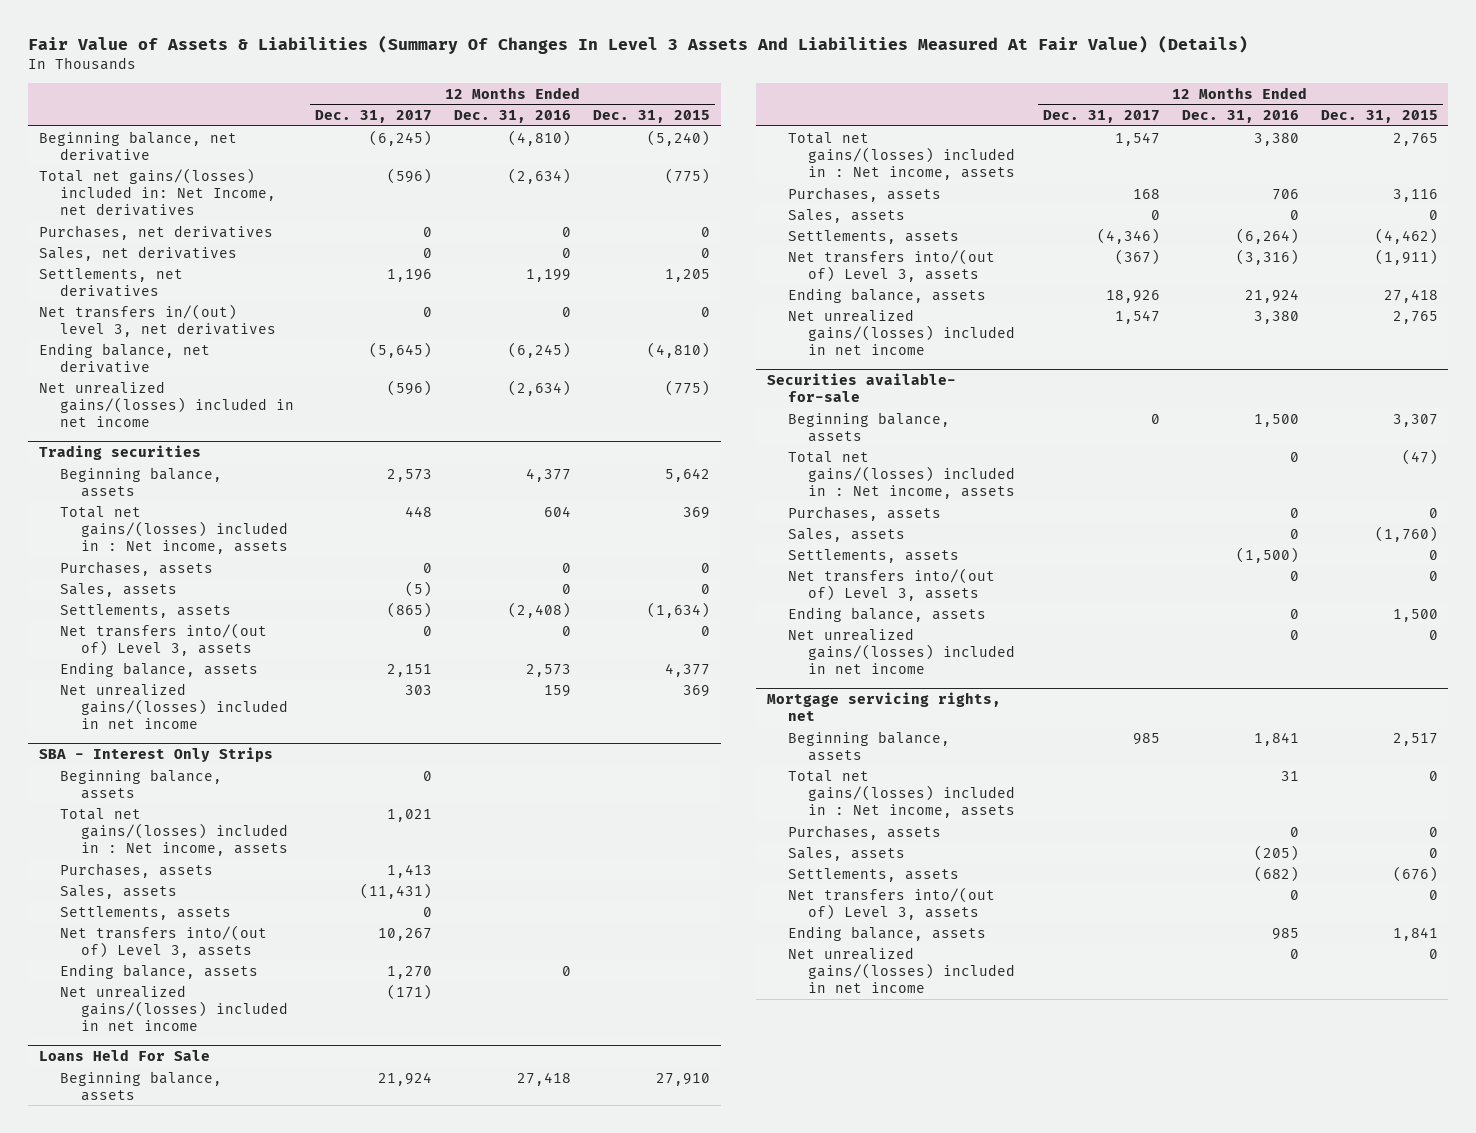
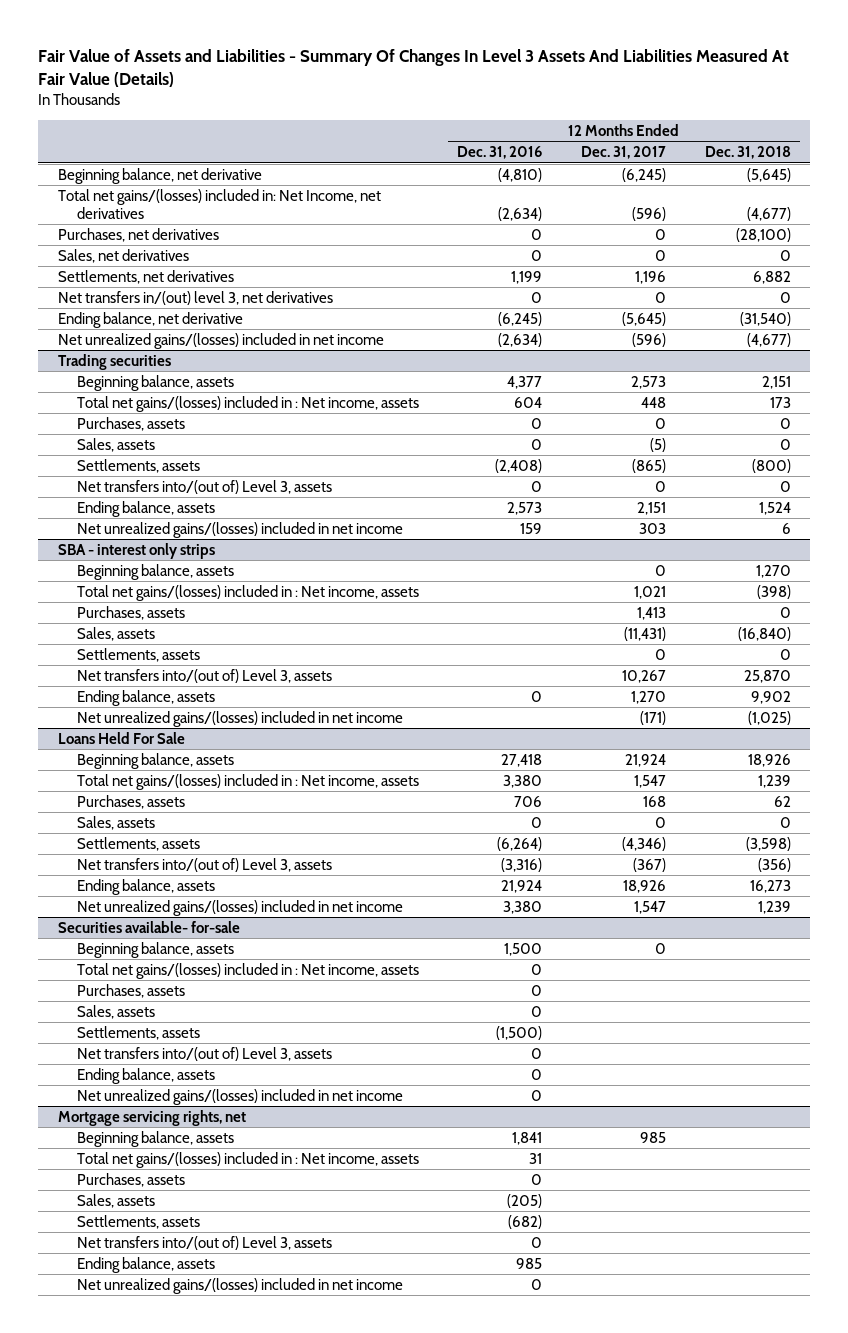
[28,34,1249,54] Fair Value of Assets & Liabilities (Summary Of Changes In Level 3 Assets And Liabilities Measured At Fair Value) (Details) -> [38,48,790,87] Fair Value of Assets and Liabilities - Summary Of Changes In Level 3 Assets And Liabilities Measured At Fair Value (Details)
[592,109,710,123] Dec. 31, 2015 -> none
none -> [704,146,791,160] Dec. 31, 2018
[38,747,273,763] SBA - Interest Only Strips -> [57,542,215,559] SBA - interest only strips

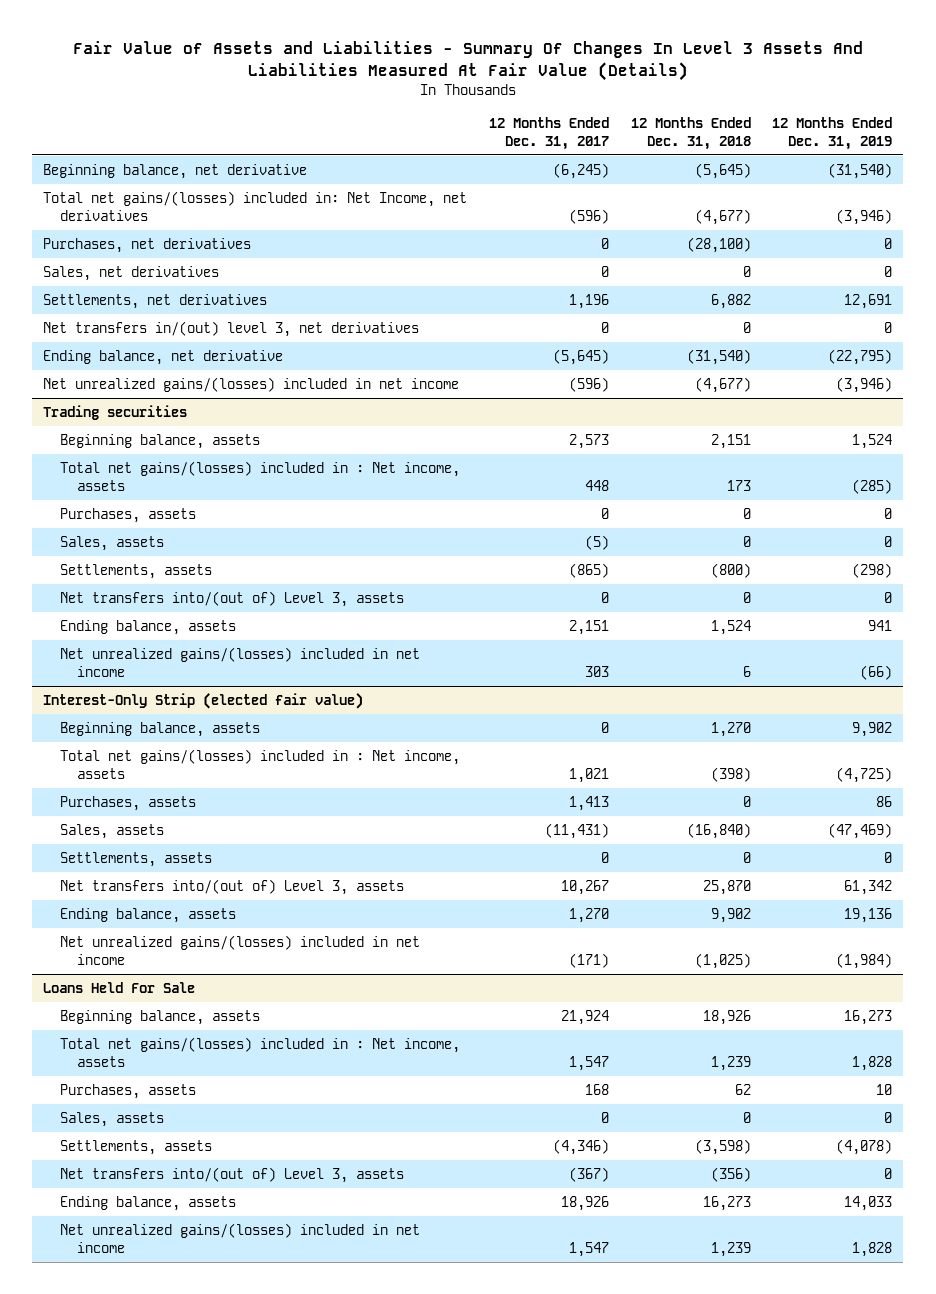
[457,146,543,160] Dec. 31, 2016 -> none
none -> [772,116,893,150] 12 Months Ended Dec. 31, 2019
[57,542,215,559] SBA - interest only strips -> [43,692,364,709] Interest-Only Strip (elected fair value)
[57,920,240,933] Securities available- for-sale -> none
[76,941,234,958] Beginning balance, assets -> none
[76,962,419,979] Total net gains/(losses) included in : Net income, assets -> none
[76,983,185,998] Purchases, assets -> none
[76,1004,155,1019] Sales, assets -> none
[76,1025,200,1040] Settlements, assets -> none
[76,1046,332,1061] Net transfers into/(out of) Level 3, assets -> none
[76,1067,215,1084] Ending balance, assets -> none
[76,1088,403,1105] Net unrealized gains/(losses) included in net income -> none
[57,1109,246,1126] Mortgage servicing rights, net -> none
[76,1130,234,1147] Beginning balance, assets -> none
[76,1151,419,1168] Total net gains/(losses) included in : Net income, assets -> none
[76,1172,185,1187] Purchases, assets -> none
[76,1193,155,1208] Sales, assets -> none
[76,1214,200,1229] Settlements, assets -> none
[76,1235,332,1250] Net transfers into/(out of) Level 3, assets -> none
[76,1256,215,1273] Ending balance, assets -> none
[76,1277,403,1294] Net unrealized gains/(losses) included in net income -> none

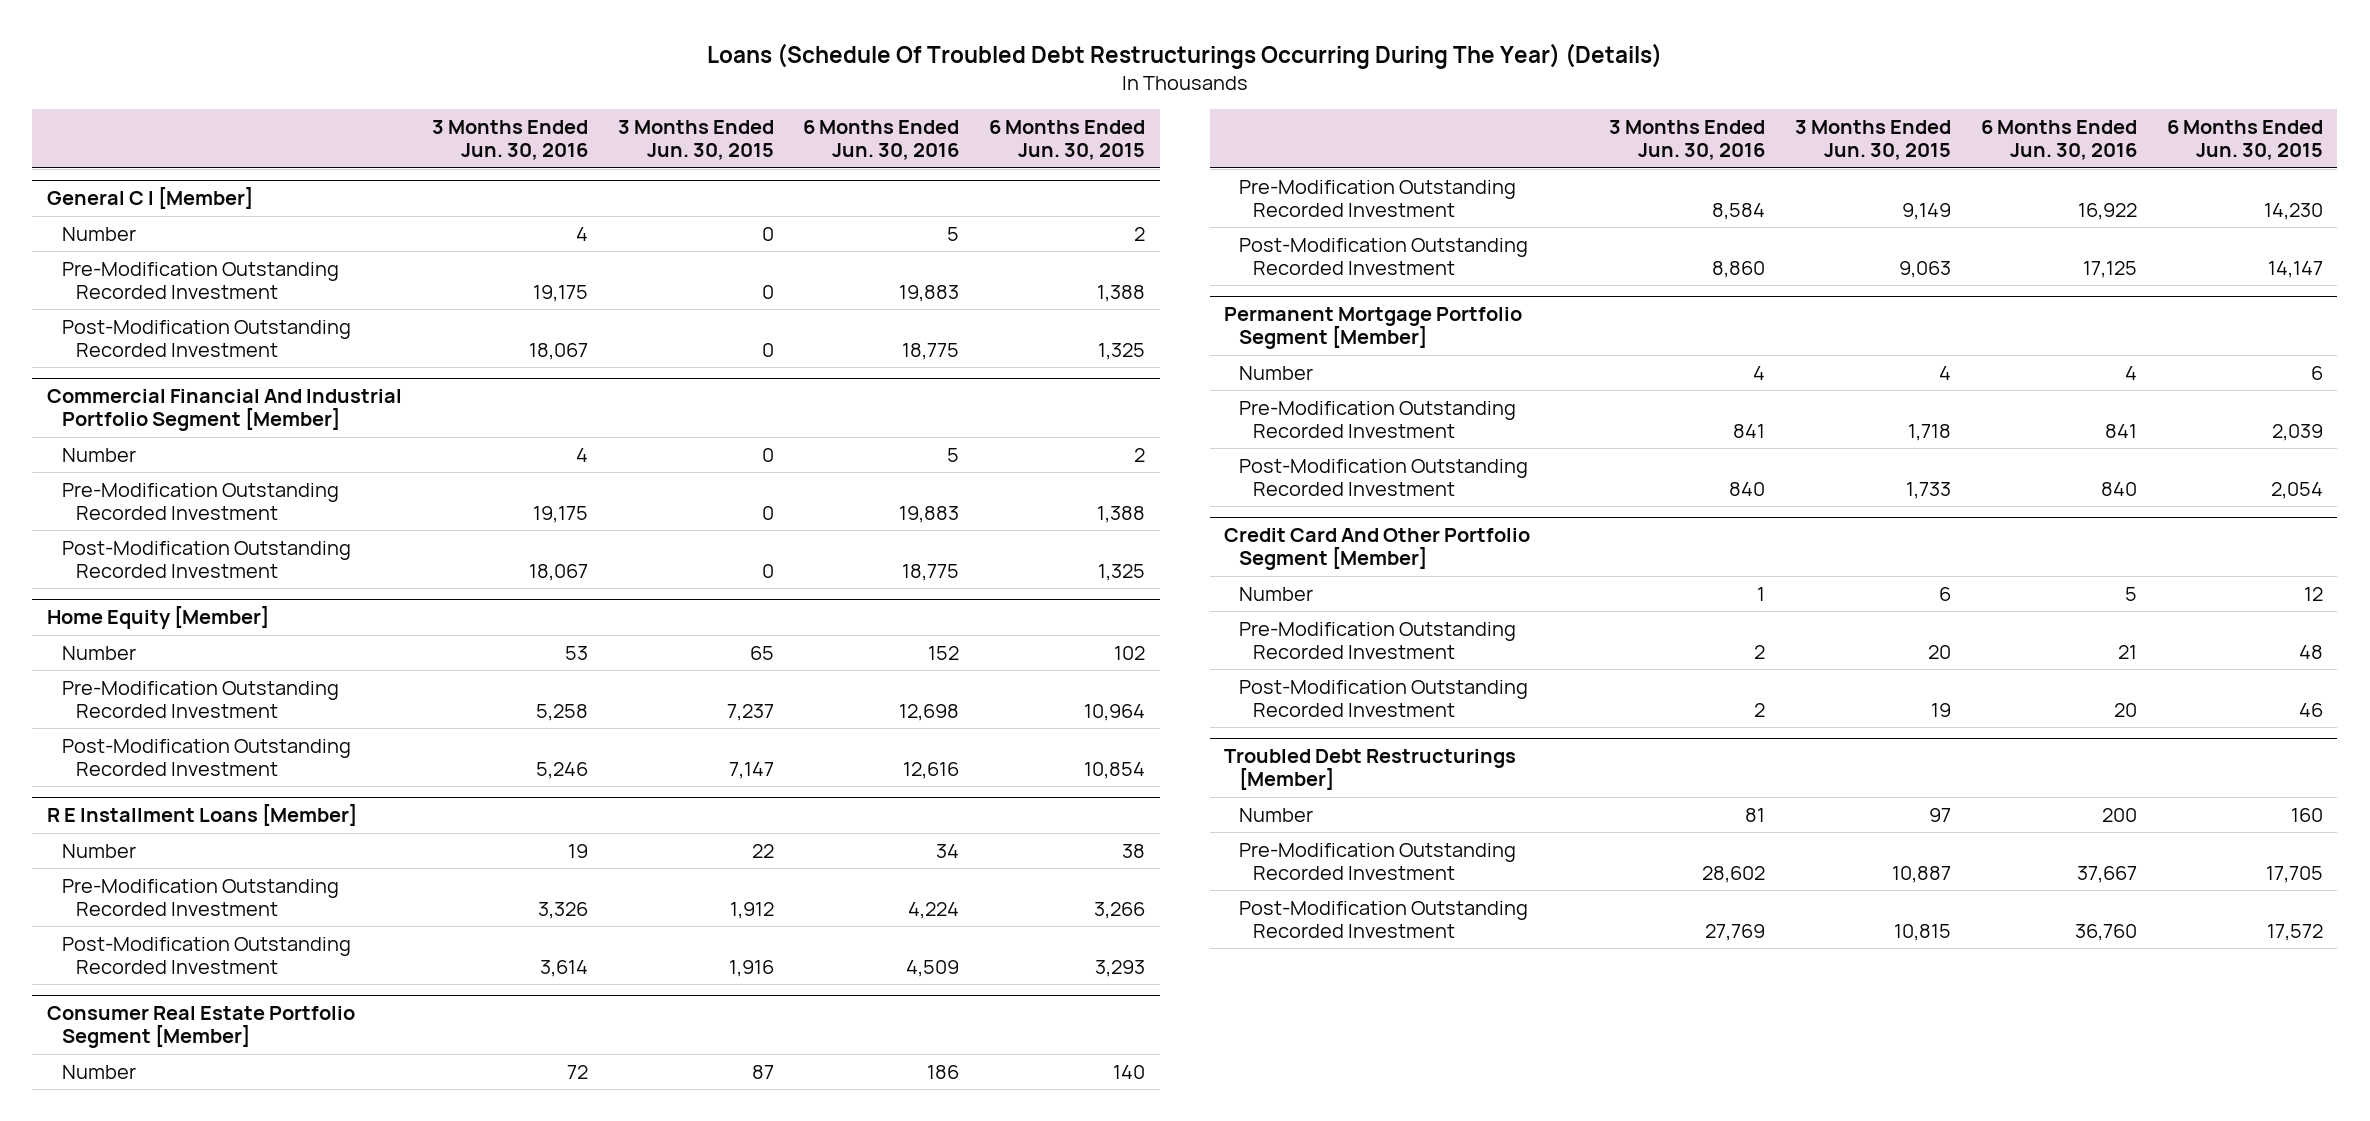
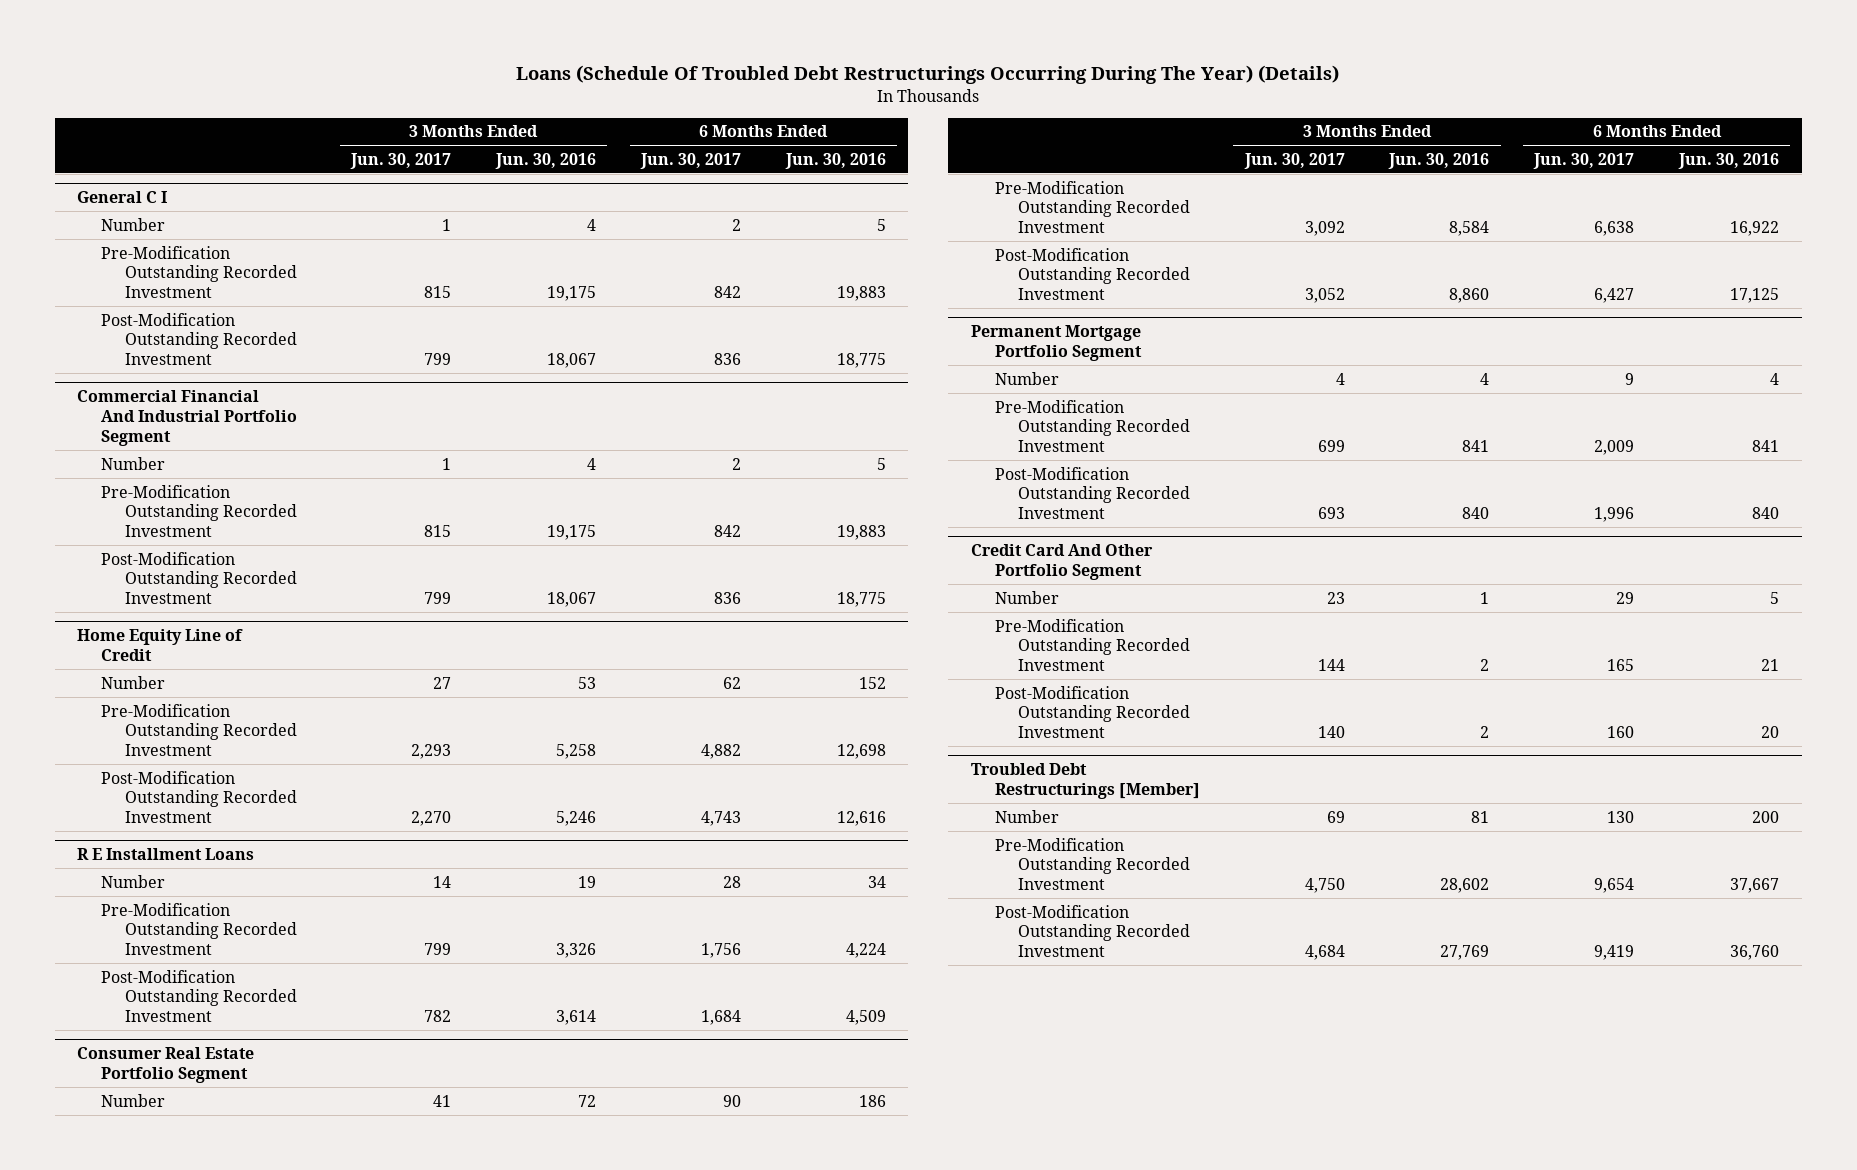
[617,120,774,161] 3 Months Ended Jun. 30, 2015 -> none
[989,120,1146,161] 6 Months Ended Jun. 30, 2015 -> none
none -> [349,152,451,169] Jun. 30, 2017
none -> [639,152,741,169] Jun. 30, 2017
[47,187,254,210] General C I [Member] -> [77,191,168,204] General C I
[47,389,403,432] Commercial Financial And Industrial Portfolio Segment [Member] -> [77,390,298,446] Commercial Financial And Industrial Portfolio Segment
[47,606,270,630] Home Equity [Member] -> [77,629,244,662] Home Equity Line of Credit
[47,804,358,827] R E Installment Loans [Member] -> [77,848,255,861] R E Installment Loans
[47,1006,356,1049] Consumer Real Estate Portfolio Segment [Member] -> [77,1047,255,1084] Consumer Real Estate Portfolio Segment
[1224,307,1523,350] Permanent Mortgage Portfolio Segment [Member] -> [970,325,1142,362] Permanent Mortgage Portfolio Segment
[1224,528,1531,571] Credit Card And Other Portfolio Segment [Member] -> [970,544,1153,581] Credit Card And Other Portfolio Segment

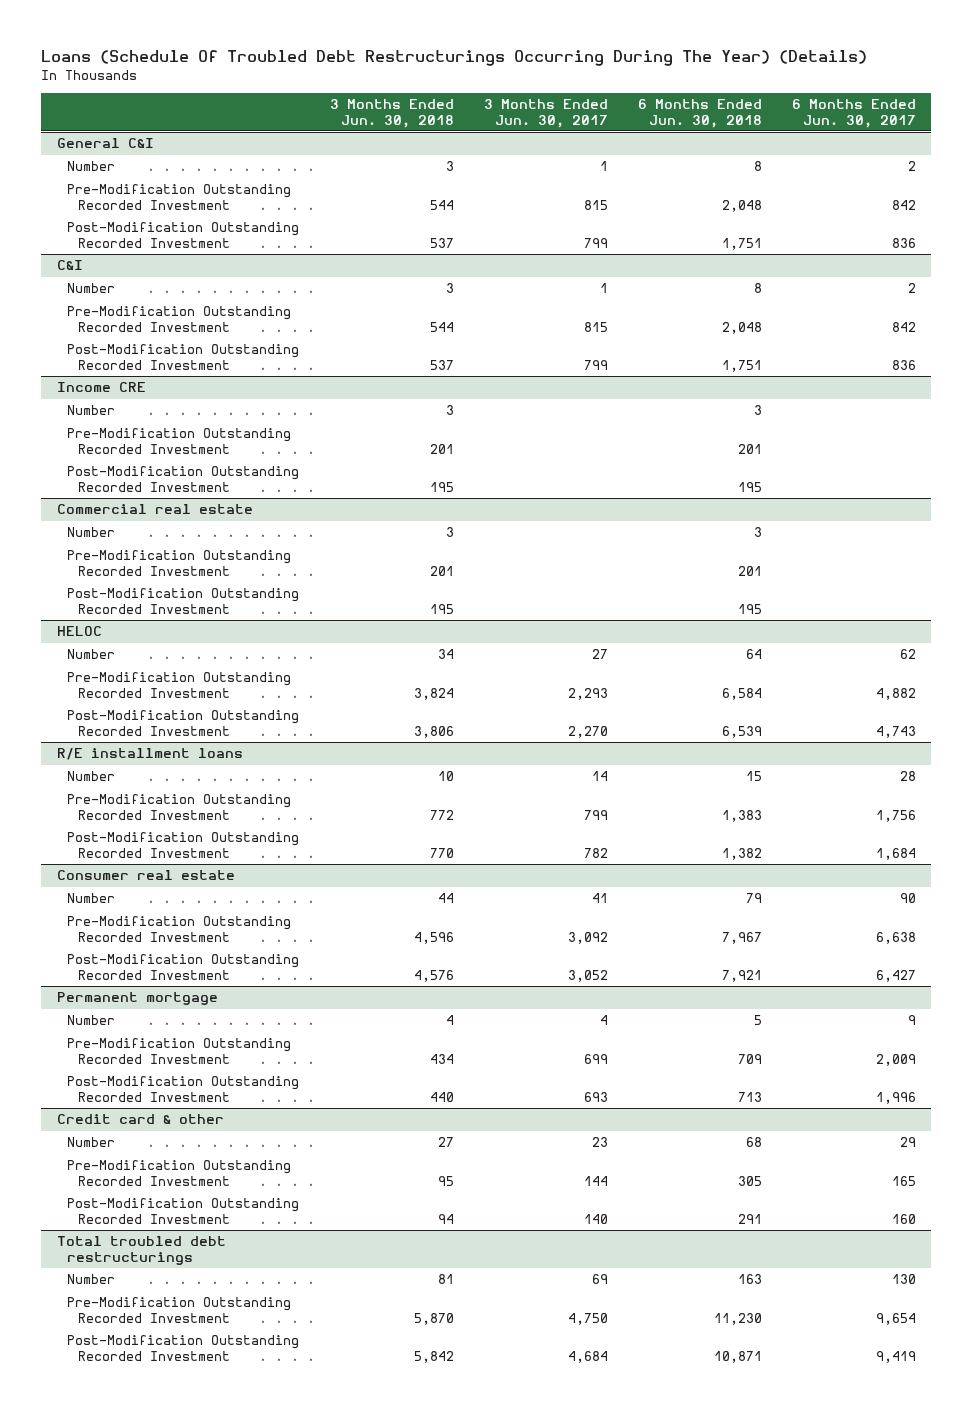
[494,152,596,169] Jun. 30, 2016 -> none
[784,152,886,169] Jun. 30, 2016 -> none
none -> [329,99,454,128] 3 Months Ended Jun. 30, 2018
none -> [637,99,762,128] 6 Months Ended Jun. 30, 2018
[77,191,168,204] General C I -> [56,138,154,149] General C&I
[77,390,298,446] Commercial Financial And Industrial Portfolio Segment -> [56,260,83,271] C&I
none -> [56,382,146,393] Income CRE
none -> [67,405,116,416] Number
none -> [67,428,292,454] Pre-Modification Outstanding Recorded Investment
none -> [67,466,300,492] Post-Modification Outstanding Recorded Investment
none -> [56,504,253,515] Commercial real estate
none -> [67,527,116,538] Number
none -> [67,550,292,576] Pre-Modification Outstanding Recorded Investment
none -> [67,588,300,614] Post-Modification Outstanding Recorded Investment
[77,629,244,662] Home Equity Line of Credit -> [56,626,102,637] HELOC
[77,848,255,861] R E Installment Loans -> [56,748,243,761] R/E installment loans
[77,1047,255,1084] Consumer Real Estate Portfolio Segment -> [56,870,235,881] Consumer real estate
[970,325,1142,362] Permanent Mortgage Portfolio Segment -> [56,992,218,1006] Permanent mortgage
[970,544,1153,581] Credit Card And Other Portfolio Segment -> [56,1114,224,1125] Credit card & other
[970,763,1200,800] Troubled Debt Restructurings [Member] -> [56,1236,226,1265] Total troubled debt restructurings

